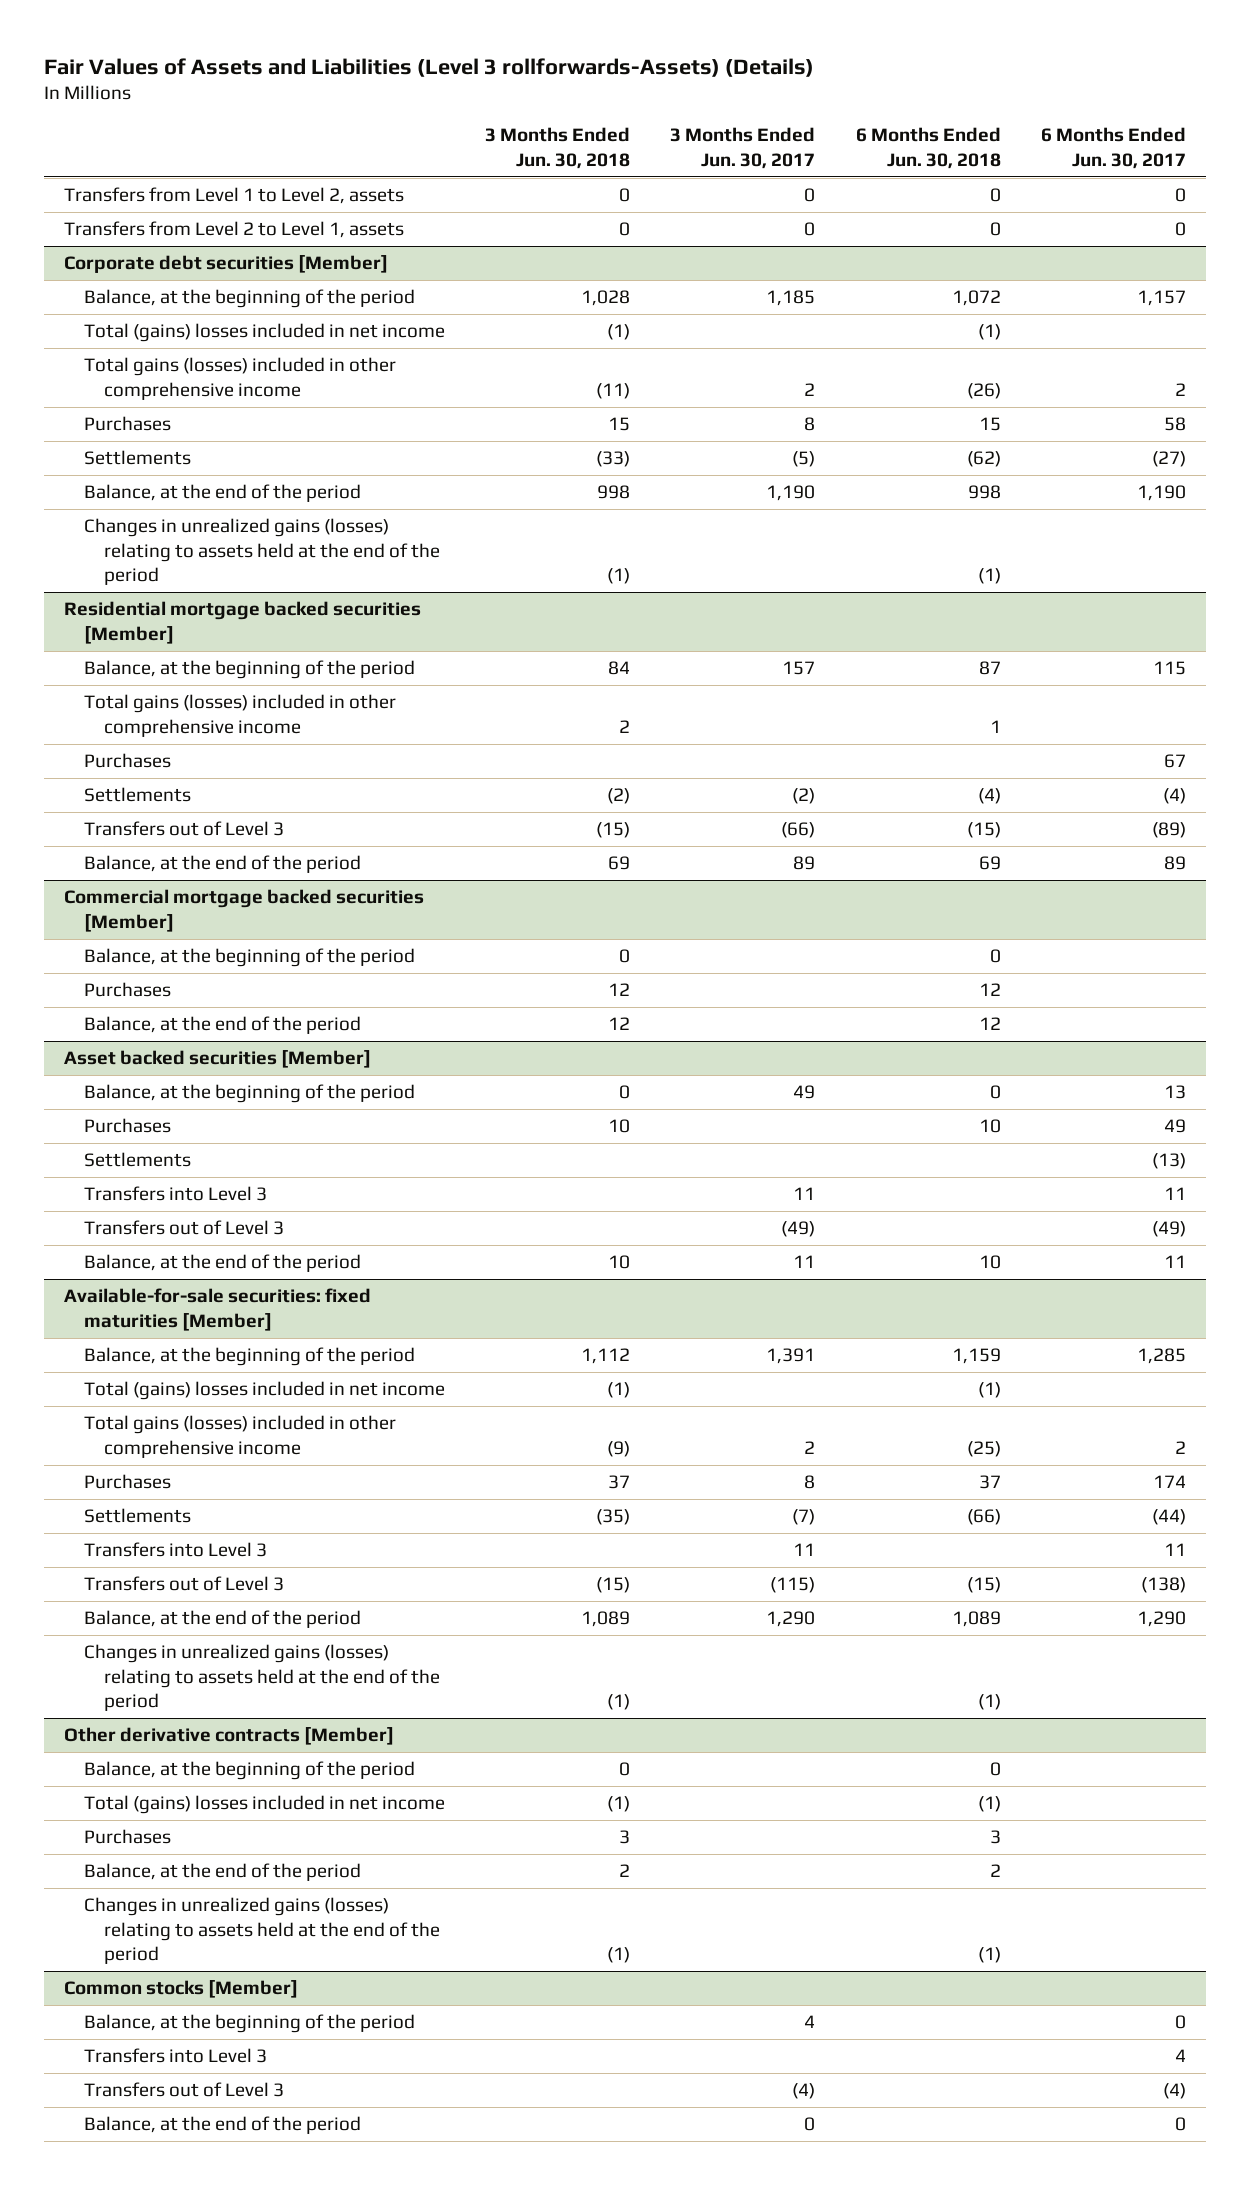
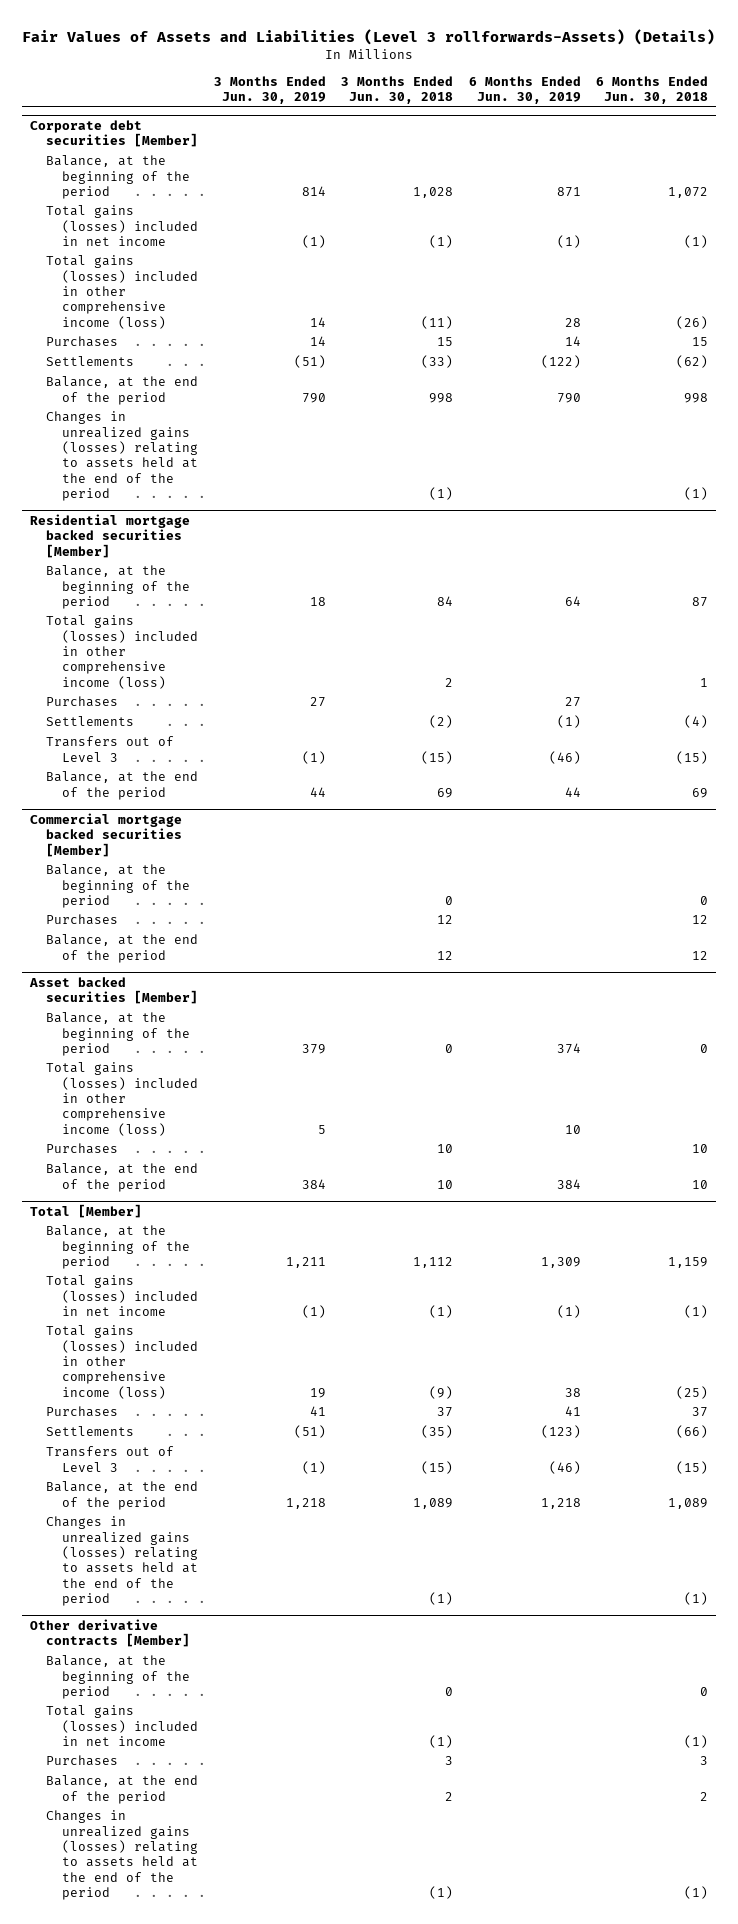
[670,127,816,169] 3 Months Ended Jun. 30, 2017 -> none
[1040,127,1186,169] 6 Months Ended Jun. 30, 2017 -> none
none -> [213,75,326,105] 3 Months Ended Jun. 30, 2019
none -> [468,75,581,105] 6 Months Ended Jun. 30, 2019
[64,187,405,205] Transfers from Level 1 to Level 2, assets -> none
[64,221,405,239] Transfers from Level 2 to Level 1, assets -> none
[84,323,446,343] Total (gains) losses included in net income -> [46,205,198,246] Total gains (losses) included in net income
[84,357,397,400] Total gains (losses) included in other comprehensive income -> [46,255,198,329] Total gains (losses) included in other comprehensive income (loss)
[84,694,397,737] Total gains (losses) included in other comprehensive income -> [46,615,198,689] Total gains (losses) included in other comprehensive income (loss)
none -> [46,1062,198,1136] Total gains (losses) included in other comprehensive income (loss)
[84,1152,192,1168] Settlements -> none
[84,1186,268,1202] Transfers into Level 3 -> none
[84,1220,285,1236] Transfers out of Level 3 -> none
[64,1288,372,1331] Available-for-sale securities: fixed maturities [Member] -> [30,1203,143,1218] Total [Member]
[84,1381,446,1401] Total (gains) losses included in net income -> [46,1275,198,1316] Total gains (losses) included in net income
[84,1415,397,1458] Total gains (losses) included in other comprehensive income -> [46,1325,198,1399] Total gains (losses) included in other comprehensive income (loss)
[84,1542,268,1558] Transfers into Level 3 -> none
[84,1795,446,1815] Total (gains) losses included in net income -> [46,1705,198,1746] Total gains (losses) included in net income
[64,1980,299,1999] Common stocks [Member] -> none
[84,2014,416,2034] Balance, at the beginning of the period -> none
[84,2048,268,2064] Transfers into Level 3 -> none
[84,2082,285,2098] Transfers out of Level 3 -> none
[84,2116,362,2135] Balance, at the end of the period -> none

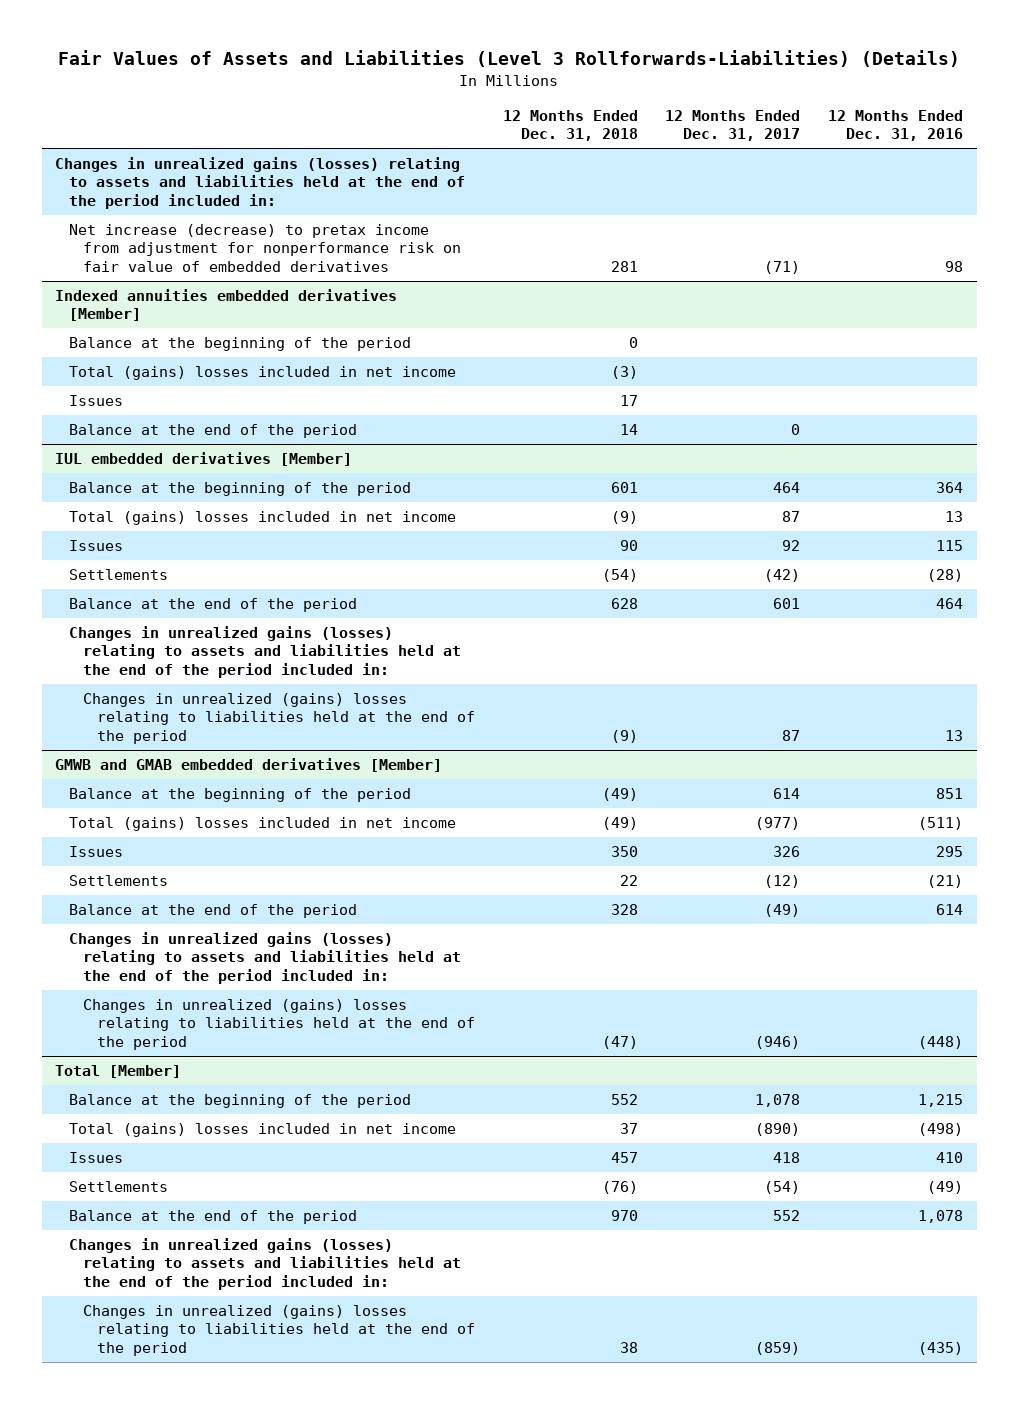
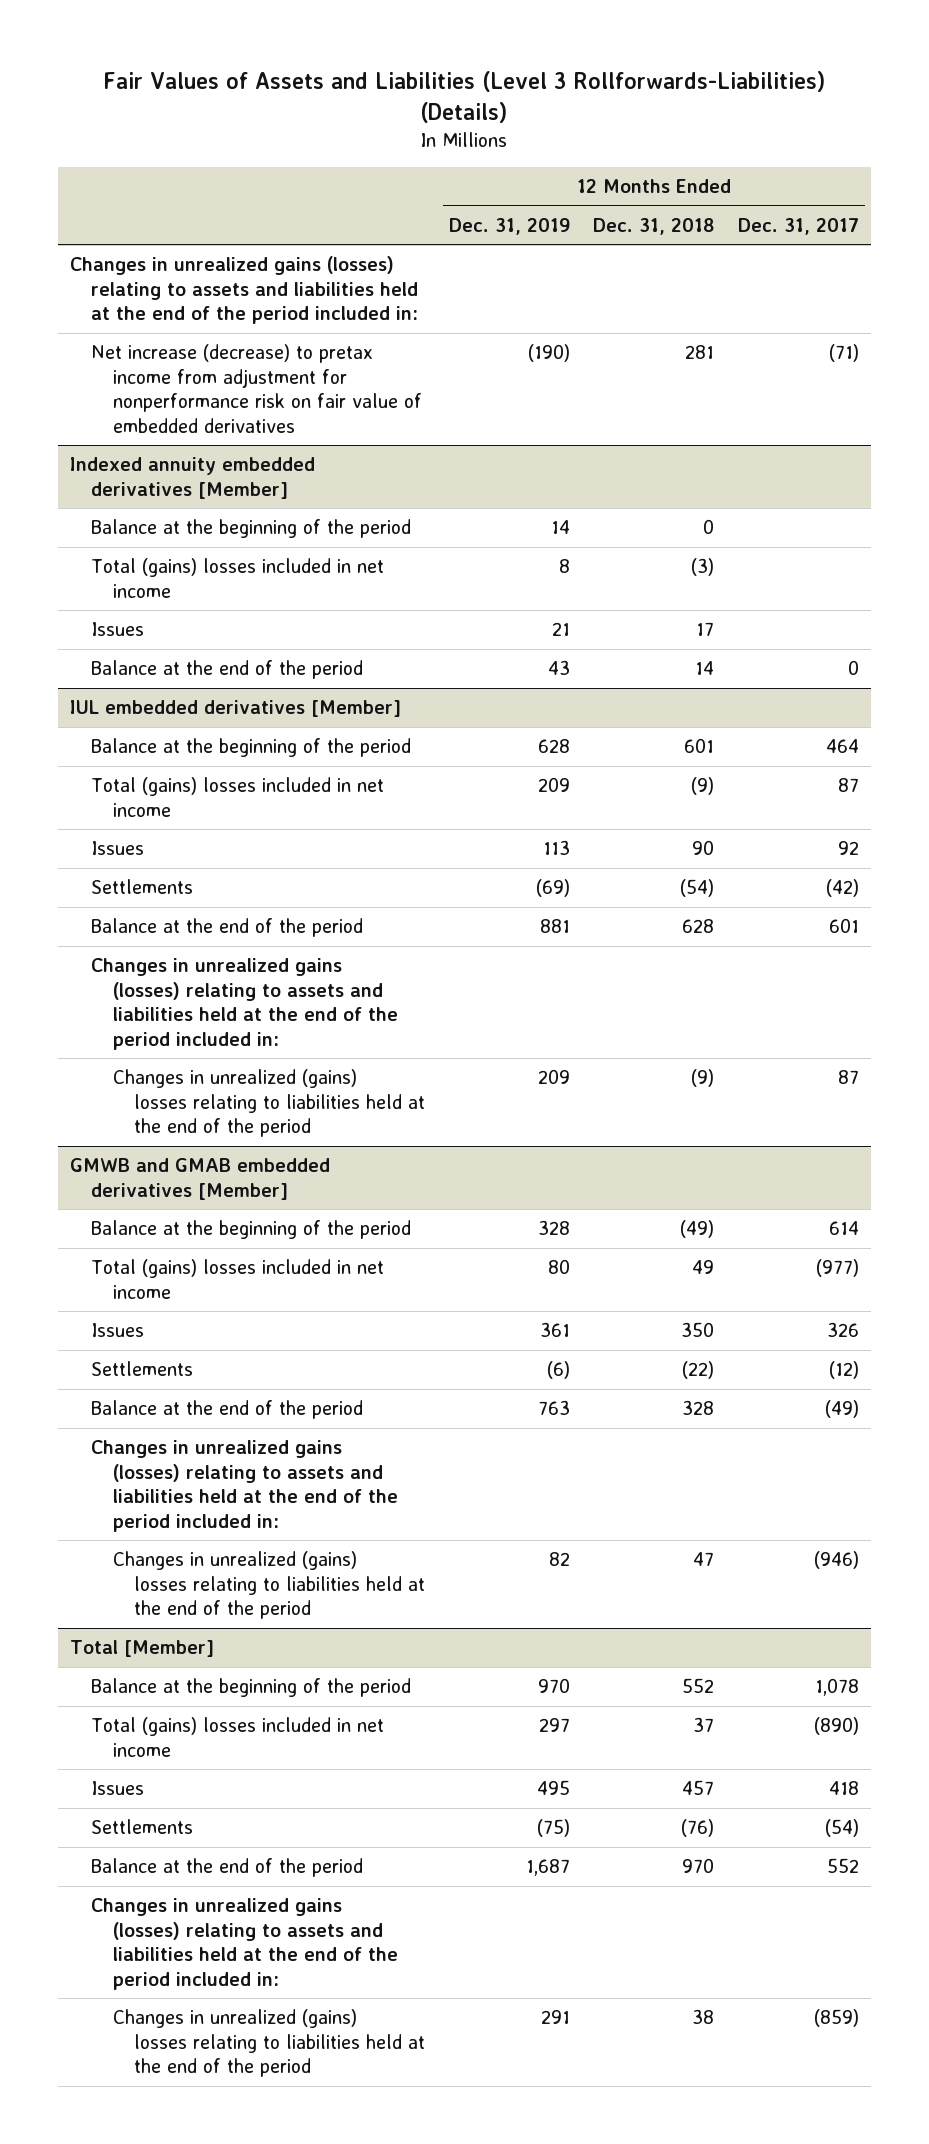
[827,110,963,142] 12 Months Ended Dec. 31, 2016 -> none
none -> [448,217,570,235] Dec. 31, 2019
[55,289,398,322] Indexed annuities embedded derivatives [Member] -> [69,457,315,499] Indexed annuity embedded derivatives [Member]
[601,817,638,831] (49) -> [692,1260,715,1275] 49
[619,875,638,887] 22 -> [682,1361,715,1380] (22)
[601,1035,638,1049] (47) -> [693,1552,715,1567] 47

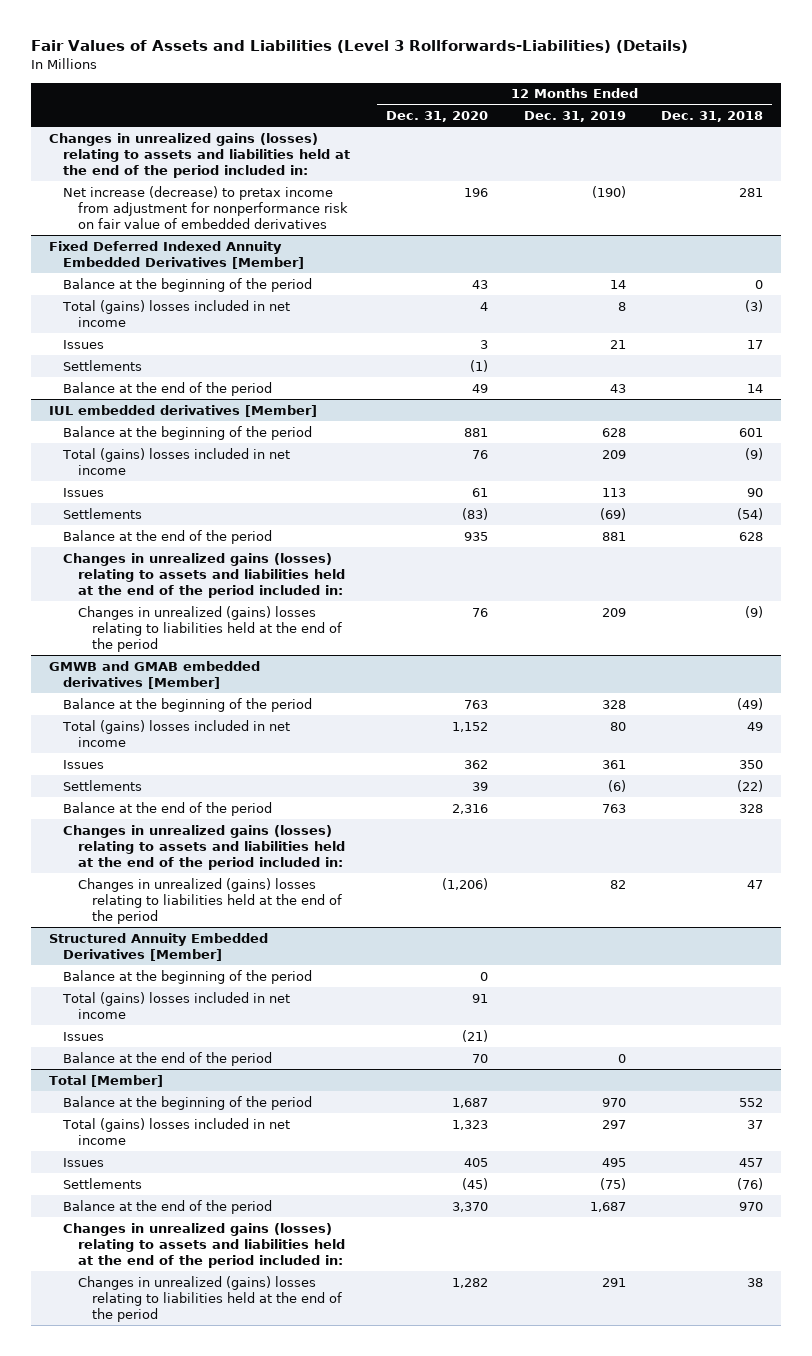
[738,217,860,235] Dec. 31, 2017 -> none
none -> [386,111,489,123] Dec. 31, 2020
[69,457,315,499] Indexed annuity embedded derivatives [Member] -> [48,240,305,269] Fixed Deferred Indexed Annuity Embedded Derivatives [Member]
none -> [63,359,143,371] Settlements
none -> [48,932,268,961] Structured Annuity Embedded Derivatives [Member]
none -> [63,969,313,984] Balance at the beginning of the period
none -> [62,991,291,1019] Total (gains) losses included in net income
none -> [63,1031,105,1041] Issues
none -> [63,1051,273,1066] Balance at the end of the period

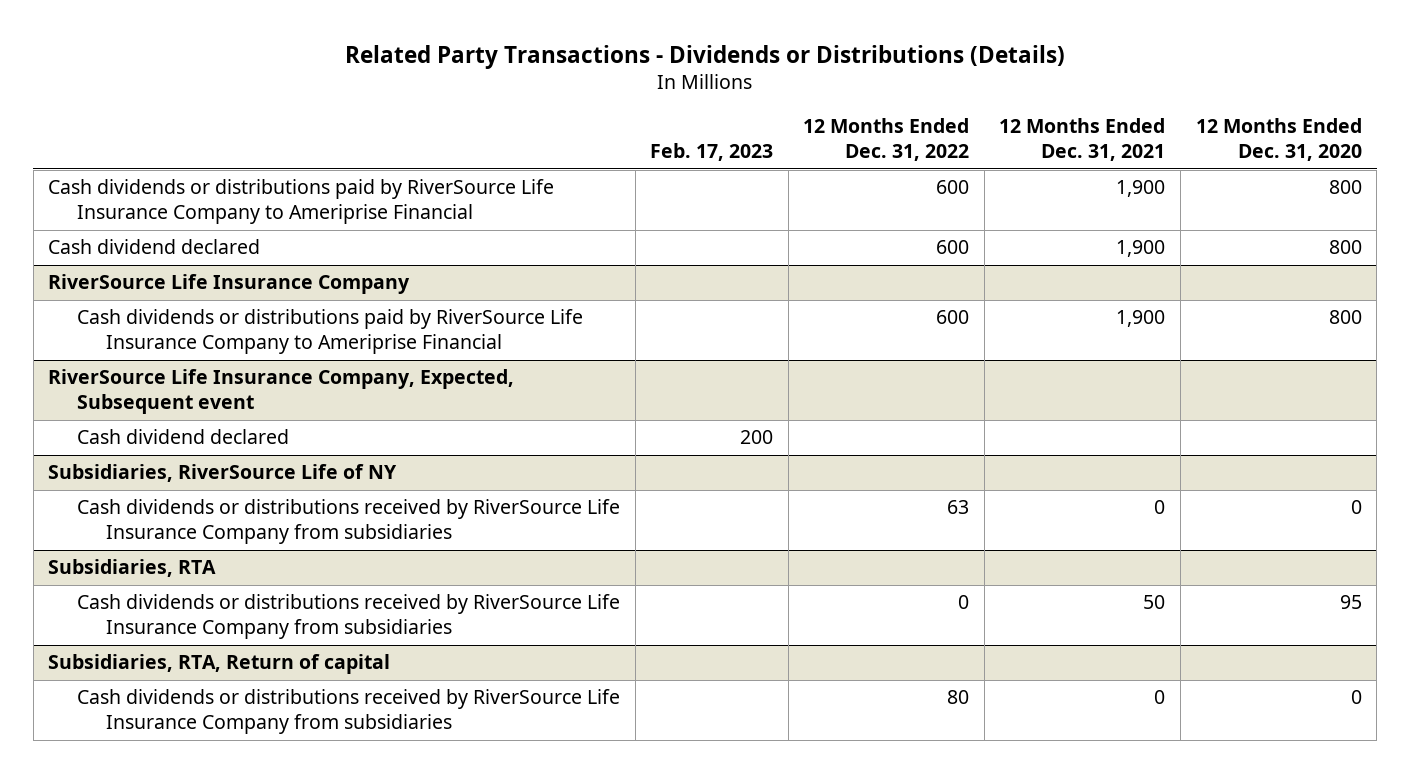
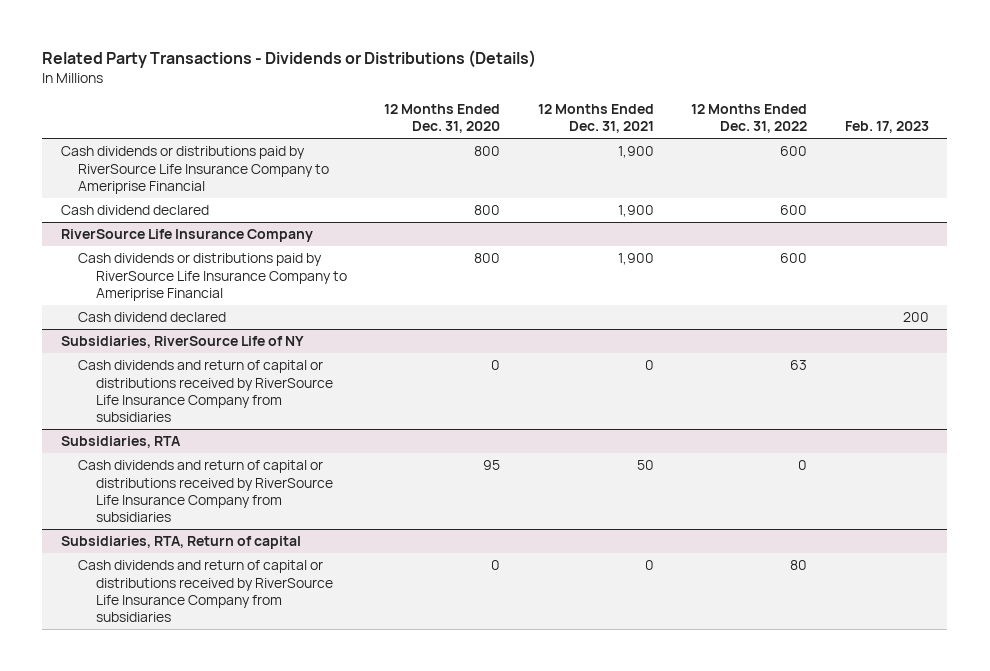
[48,369,515,415] RiverSource Life Insurance Company, Expected, Subsequent event -> none
[77,499,621,545] Cash dividends or distributions received by RiverSource Life Insurance Company from subsidiaries -> [78,360,333,423] Cash dividends and return of capital or distributions received by RiverSource Life Insurance Company from subsidiaries
[77,594,621,640] Cash dividends or distributions received by RiverSource Life Insurance Company from subsidiaries -> [78,460,333,523] Cash dividends and return of capital or distributions received by RiverSource Life Insurance Company from subsidiaries
[77,689,621,735] Cash dividends or distributions received by RiverSource Life Insurance Company from subsidiaries -> [78,560,333,623] Cash dividends and return of capital or distributions received by RiverSource Life Insurance Company from subsidiaries

